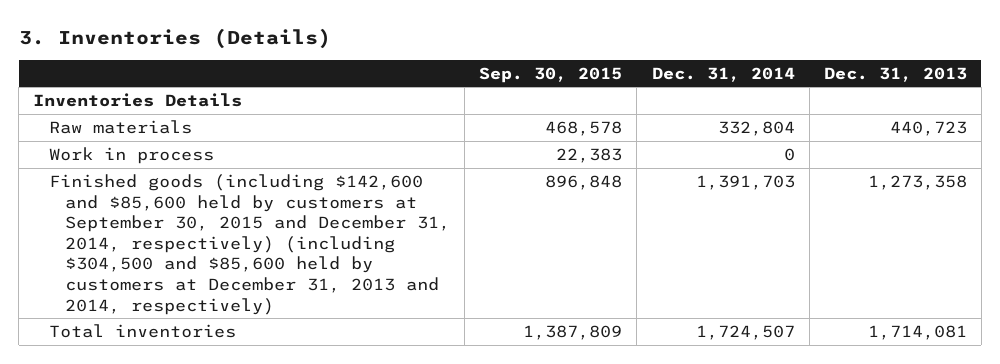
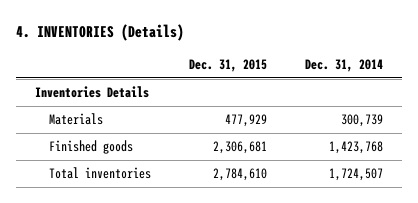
[18,27,331,49] 3. Inventories (Details) -> [16,24,185,42] 4. INVENTORIES (Details)
[479,66,623,83] Sep. 30, 2015 -> none
[823,66,967,82] Dec. 31, 2013 -> none
none -> [189,59,268,73] Dec. 31, 2015
[49,146,215,164] Work in process -> none
[49,173,451,315] Finished goods (including $142,600 and $85,600 held by customers at September 30, 2015 and December 31, 2014, respectively) (including $304,500 and $85,600 held by customers at December 31, 2013 and 2014, respectively) -> none
[49,119,193,134] Raw materials -> [48,113,103,126] Materials
[717,120,795,136] 332,804 -> [341,114,384,128] 300,739
none -> [48,140,133,155] Finished goods

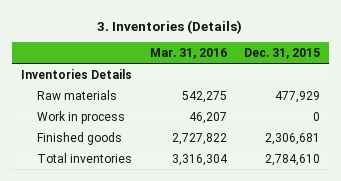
[16,24,185,42] 4. INVENTORIES (Details) -> [97,19,243,34] 3. Inventories (Details)
[305,59,384,73] Dec. 31, 2014 -> none
none -> [149,48,227,60] Mar. 31, 2016
[48,113,103,126] Materials -> [37,89,118,100] Raw materials
none -> [37,110,126,124] Work in process

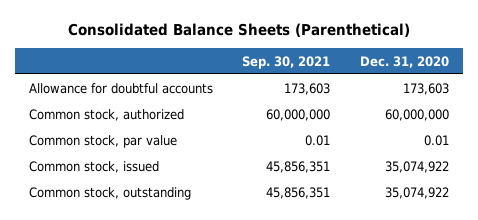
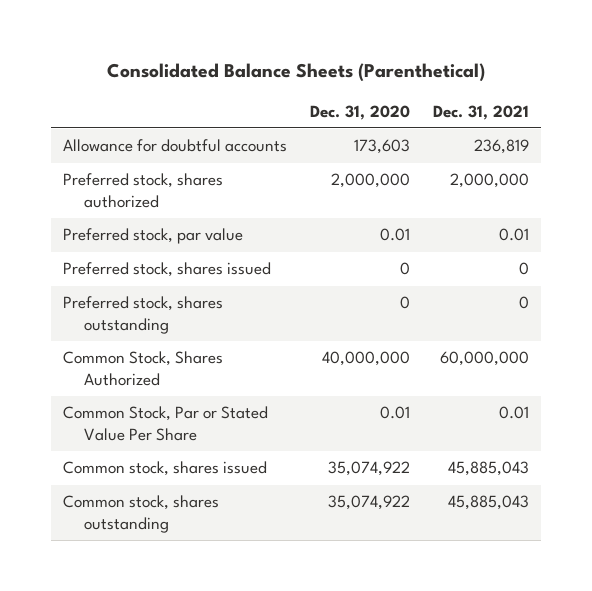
[242,55,331,69] Sep. 30, 2021 -> none
none -> [433,104,530,120] Dec. 31, 2021
none -> [62,173,223,208] Preferred stock, shares authorized
none -> [62,228,243,245] Preferred stock, par value
none -> [62,262,271,278] Preferred stock, shares issued
none -> [62,296,223,334] Preferred stock, shares outstanding
[29,108,185,121] Common stock, authorized -> [62,351,223,386] Common Stock, Shares Authorized
[384,108,449,121] 60,000,000 -> [321,351,410,367] 40,000,000
[29,134,178,148] Common stock, par value -> [62,406,268,441] Common Stock, Par or Stated Value Per Share
[29,160,160,173] Common stock, issued -> [62,461,267,477] Common stock, shares issued
[29,186,192,200] Common stock, outstanding -> [62,495,219,533] Common stock, shares outstanding

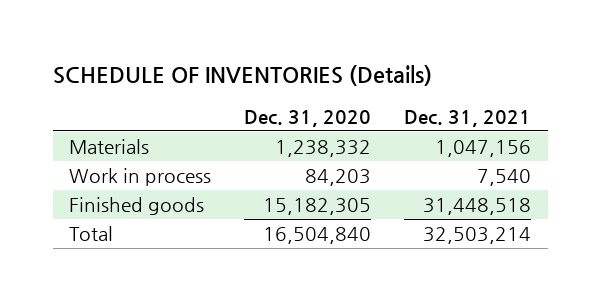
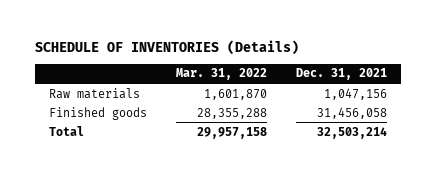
[244,109,372,127] Dec. 31, 2020 -> none
none -> [175,68,267,81] Mar. 31, 2022
[69,168,212,187] Work in process -> none
[69,139,150,155] Materials -> [49,87,141,99] Raw materials
[423,198,532,216] 31,448,518 -> [316,106,387,119] 31,456,058

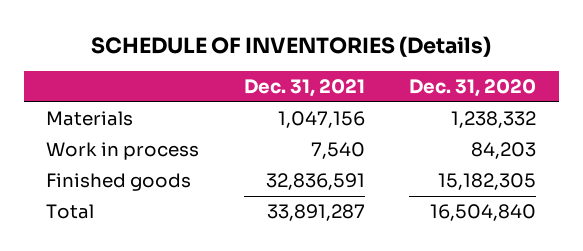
[175,68,267,81] Mar. 31, 2022 -> none
none -> [409,79,537,98] Dec. 31, 2020
[49,87,141,99] Raw materials -> [46,111,134,127] Materials
none -> [46,142,200,161] Work in process
[316,106,387,119] 31,456,058 -> [265,173,365,191] 32,836,591
[316,126,387,139] 32,503,214 -> [266,204,365,222] 33,891,287

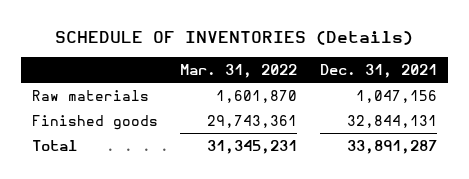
[409,79,537,98] Dec. 31, 2020 -> none
none -> [180,63,298,78] Mar. 31, 2022
[46,142,200,161] Work in process -> none
[46,111,134,127] Materials -> [32,89,150,101] Raw materials
[265,173,365,191] 32,836,591 -> [346,114,437,128] 32,844,131

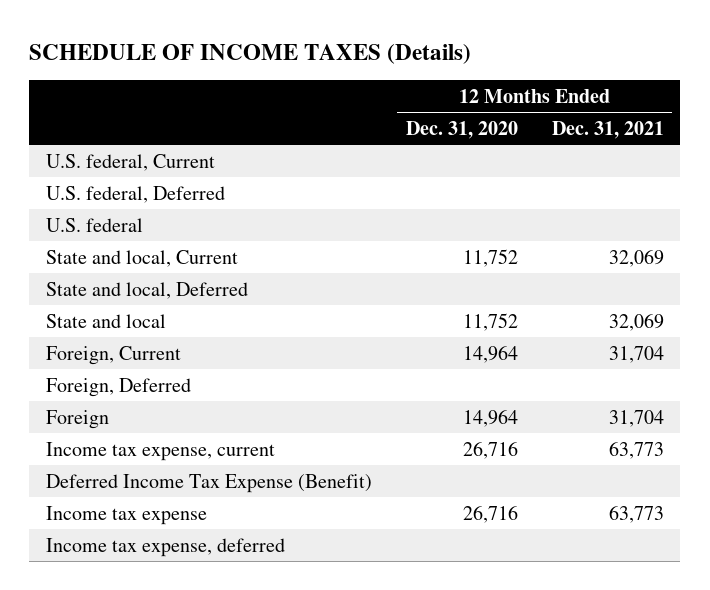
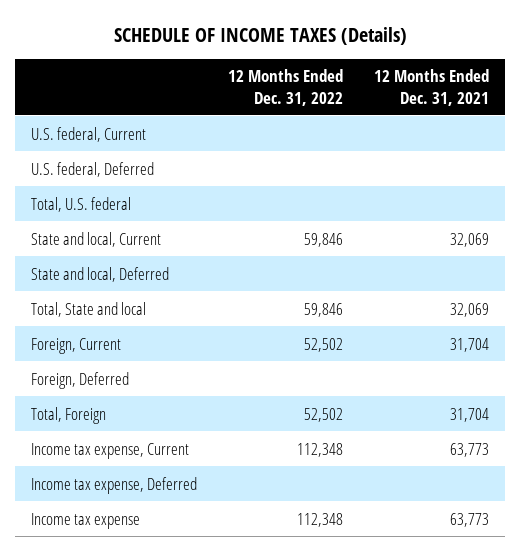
[405,120,518,139] Dec. 31, 2020 -> none
none -> [227,69,343,106] 12 Months Ended Dec. 31, 2022
[46,217,144,232] U.S. federal -> [30,196,131,212] Total, U.S. federal
[46,313,167,328] State and local -> [30,301,146,317] Total, State and local
[46,409,110,429] Foreign -> [30,406,106,424] Total, Foreign
[46,441,276,461] Income tax expense, current -> [30,442,189,459] Income tax expense, Current
[46,473,373,493] Deferred Income Tax Expense (Benefit) -> [30,476,197,494] Income tax expense, Deferred
[46,537,286,557] Income tax expense, deferred -> none

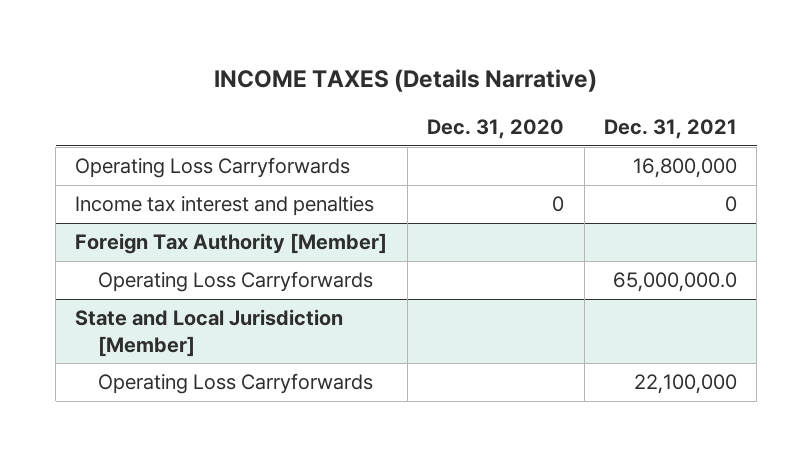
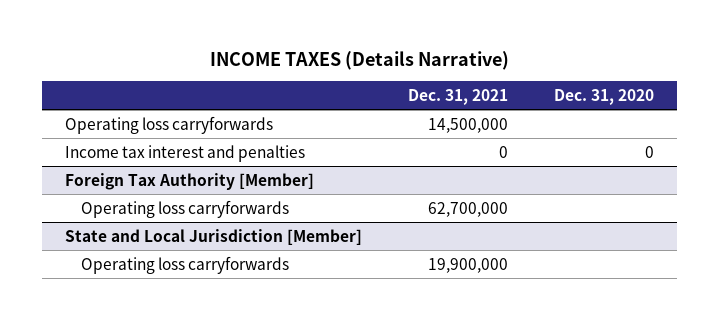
[75,157,351,179] Operating Loss Carryforwards -> [64,115,273,134] Operating loss carryforwards
[632,158,737,179] 16,800,000 -> [428,117,509,133] 14,500,000
[97,271,373,293] Operating Loss Carryforwards -> [81,199,290,218] Operating loss carryforwards
[612,272,737,293] 65,000,000.0 -> [428,201,509,217] 62,700,000
[97,373,373,395] Operating Loss Carryforwards -> [81,255,290,274] Operating loss carryforwards
[633,374,737,395] 22,100,000 -> [428,257,509,273] 19,900,000

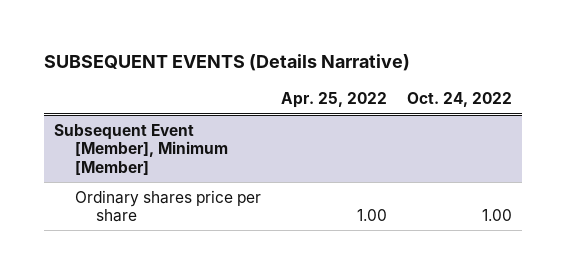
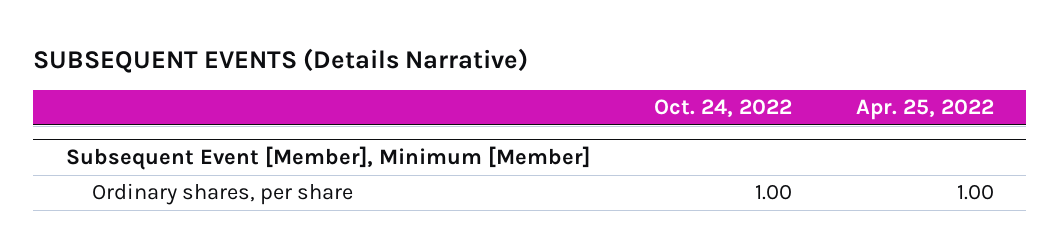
[75,189,262,223] Ordinary shares price per share -> [92,183,354,206] Ordinary shares, per share

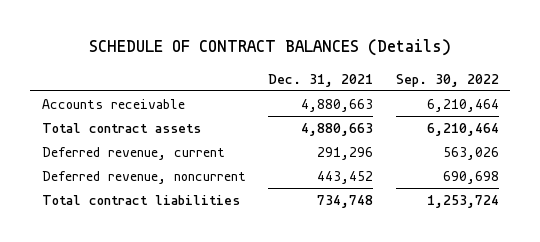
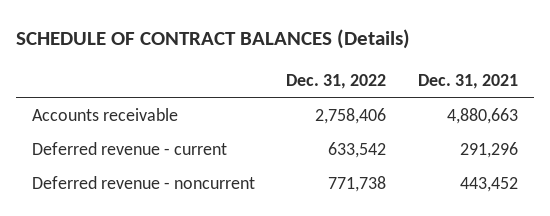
[395,73,499,87] Sep. 30, 2022 -> none
none -> [286,73,387,89] Dec. 31, 2022
[41,123,201,134] Total contract assets -> none
[41,195,240,206] Total contract liabilities -> none
[41,147,225,161] Deferred revenue, current -> [32,142,228,156] Deferred revenue - current
[41,171,246,185] Deferred revenue, noncurrent -> [32,176,256,190] Deferred revenue - noncurrent

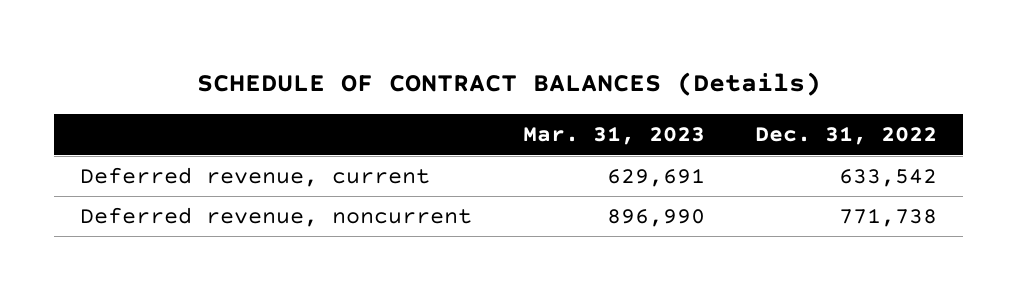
[417,73,518,89] Dec. 31, 2021 -> none
none -> [522,126,705,146] Mar. 31, 2023
[32,108,179,122] Accounts receivable -> none
[32,142,228,156] Deferred revenue - current -> [79,167,430,188] Deferred revenue, current
[32,176,256,190] Deferred revenue - noncurrent -> [79,207,472,228] Deferred revenue, noncurrent

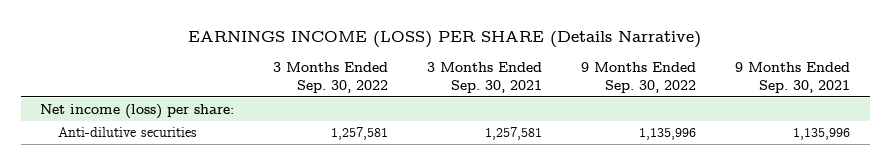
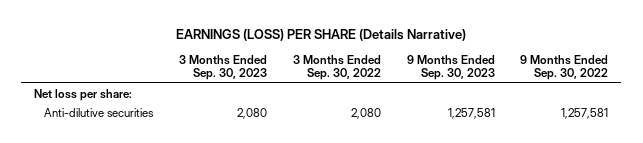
[188,31,702,49] EARNINGS INCOME (LOSS) PER SHARE (Details Narrative) -> [176,28,467,41] EARNINGS (LOSS) PER SHARE (Details Narrative)
[427,62,543,93] 3 Months Ended Sep. 30, 2021 -> none
[735,62,851,93] 9 Months Ended Sep. 30, 2021 -> none
none -> [178,55,267,81] 3 Months Ended Sep. 30, 2023
none -> [406,55,495,81] 9 Months Ended Sep. 30, 2023
[40,104,235,120] Net income (loss) per share: -> [34,88,133,101] Net loss per share:
[331,127,389,141] 1,257,581 -> [350,107,381,119] 2,080
[639,128,697,141] 1,135,996 -> [561,107,609,119] 1,257,581

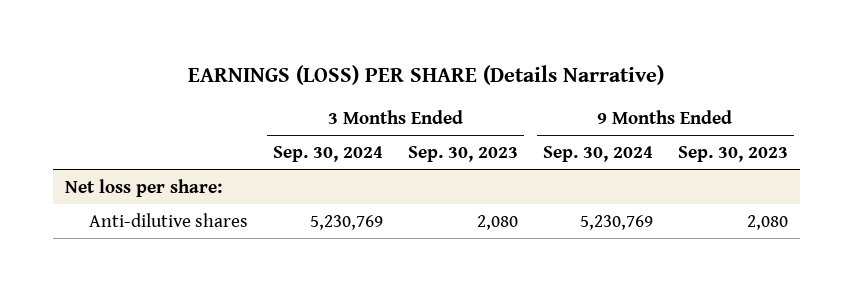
[292,55,381,81] 3 Months Ended Sep. 30, 2022 -> none
[520,55,609,81] 9 Months Ended Sep. 30, 2022 -> none
none -> [273,146,384,163] Sep. 30, 2024
none -> [542,146,653,163] Sep. 30, 2024
[44,107,155,117] Anti-dilutive securities -> [89,213,249,228] Anti-dilutive shares
[447,107,495,119] 1,257,581 -> [746,215,788,231] 2,080

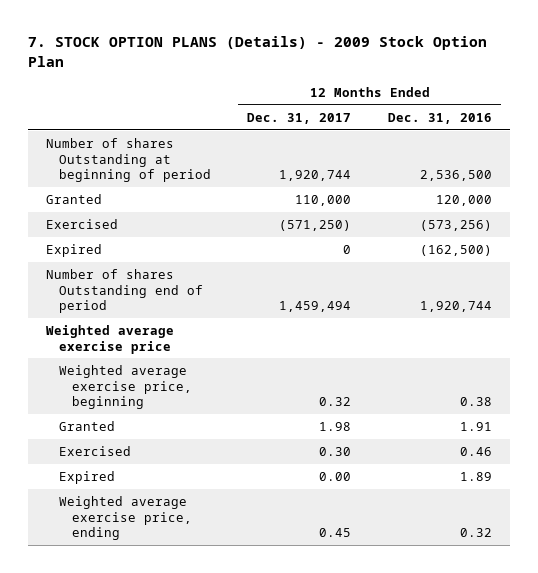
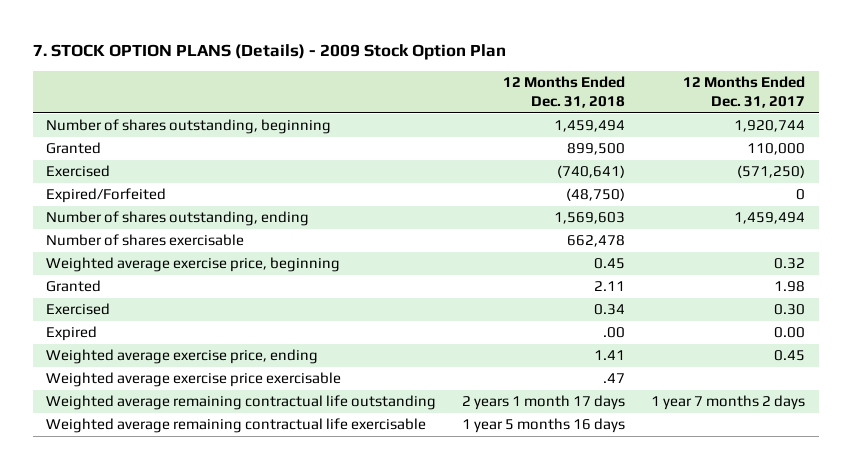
[387,112,492,124] Dec. 31, 2016 -> none
none -> [503,75,626,109] 12 Months Ended Dec. 31, 2018
[45,138,212,182] Number of shares Outstanding at beginning of period -> [45,119,331,135] Number of shares outstanding, beginning
[45,325,174,354] Weighted average exercise price -> none
[45,244,102,258] Expired -> [45,188,166,204] Expired/Forfeited
[45,269,204,313] Number of shares Outstanding end of period -> [45,211,309,227] Number of shares outstanding, ending
none -> [45,234,244,247] Number of shares exercisable
none -> [45,372,341,388] Weighted average exercise price exercisable
none -> [45,395,436,411] Weighted average remaining contractual life outstanding
none -> [45,418,426,434] Weighted average remaining contractual life exercisable

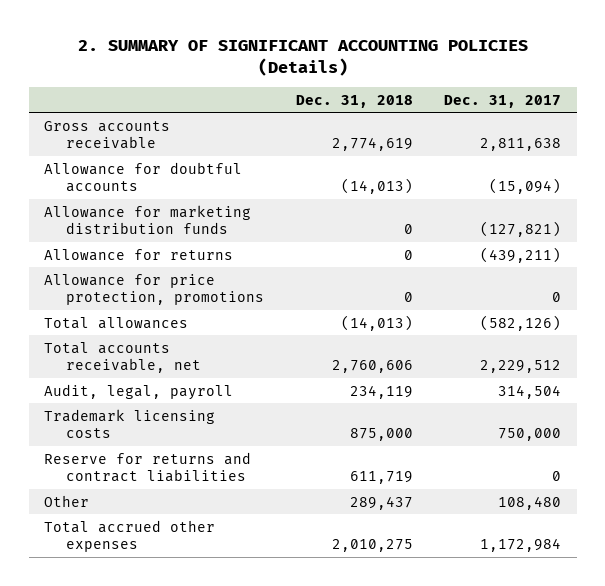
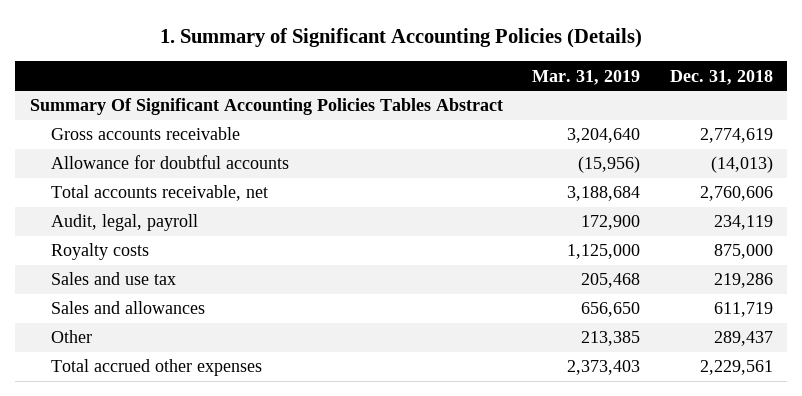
[77,39,528,76] 2. SUMMARY OF SIGNIFICANT ACCOUNTING POLICIES (Details) -> [160,28,643,49] 1. Summary of Significant Accounting Policies (Details)
[443,94,561,108] Dec. 31, 2017 -> none
none -> [532,69,641,85] Mar. 31, 2019
none -> [29,98,503,116] Summary Of Significant Accounting Policies Tables Abstract
[44,204,252,234] Allowance for marketing distribution funds -> none
[44,248,234,261] Allowance for returns -> none
[44,273,265,305] Allowance for price protection, promotions -> none
[44,316,189,329] Total allowances -> none
[44,408,216,438] Trademark licensing costs -> [51,243,150,261] Royalty costs
none -> [51,272,177,286] Sales and use tax
[44,451,252,482] Reserve for returns and contract liabilities -> [51,301,206,315] Sales and allowances
[331,538,413,552] 2,010,275 -> [699,360,773,376] 2,229,561

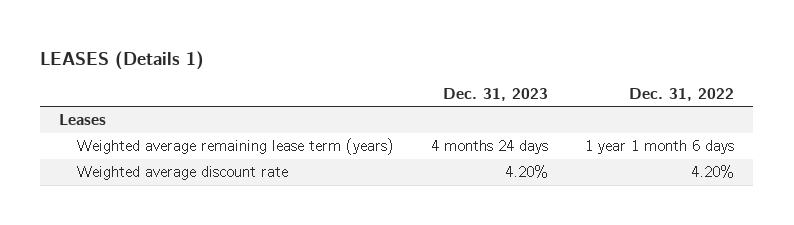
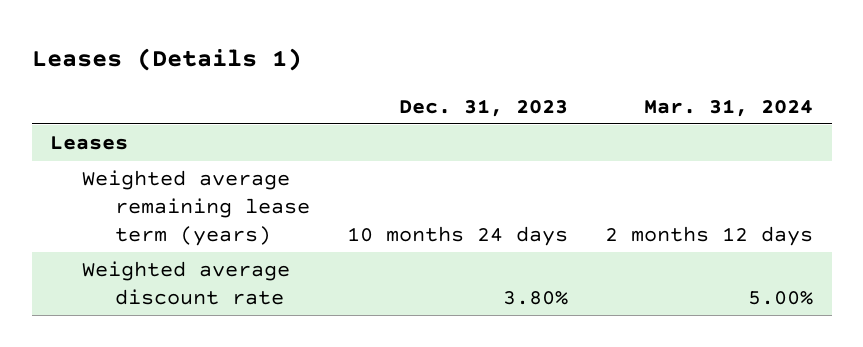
[40,50,205,70] LEASES (Details 1) -> [31,47,302,71] Leases (Details 1)
[629,88,735,102] Dec. 31, 2022 -> none
none -> [644,98,814,117] Mar. 31, 2024
[431,140,549,155] 4 months 24 days -> [347,225,569,246] 10 months 24 days
[505,165,549,179] 4.20% -> [503,291,569,306] 3.80%

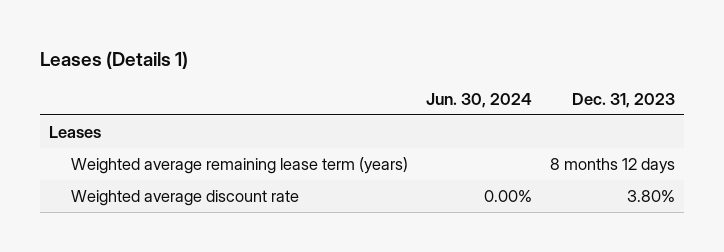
[644,98,814,117] Mar. 31, 2024 -> none
none -> [425,92,532,108] Jun. 30, 2024
[347,225,569,246] 10 months 24 days -> [549,158,675,175] 8 months 12 days

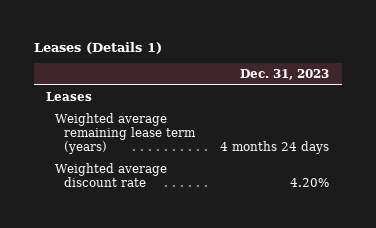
[425,92,532,108] Jun. 30, 2024 -> none
[549,158,675,175] 8 months 12 days -> [220,141,330,155] 4 months 24 days
[626,190,675,203] 3.80% -> [290,178,330,188] 4.20%

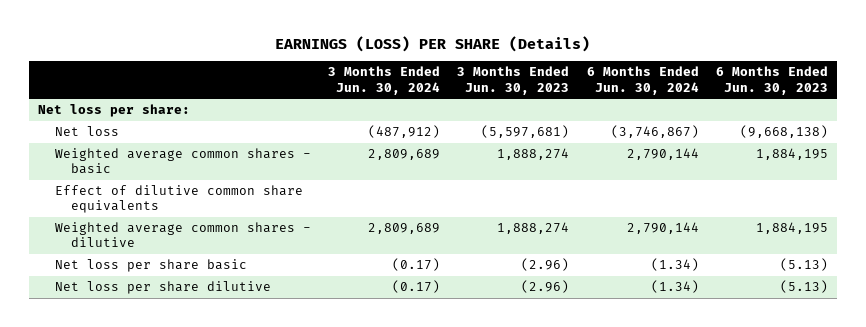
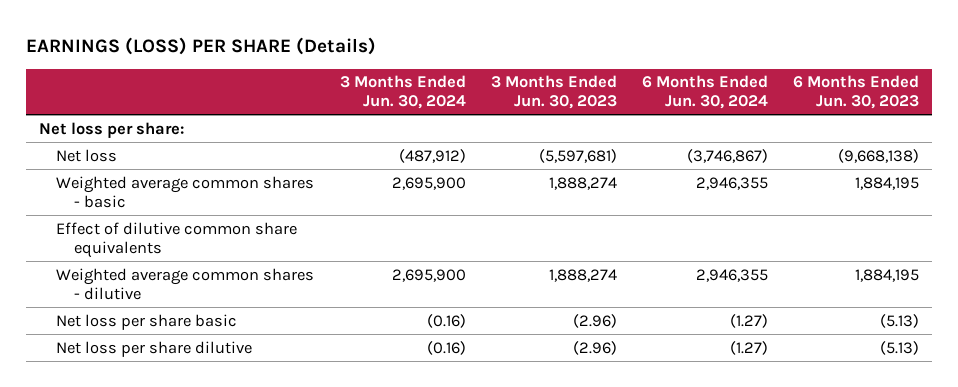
[368,149,441,161] 2,809,689 -> [391,176,466,190] 2,695,900
[626,148,699,161] 2,790,144 -> [696,176,769,190] 2,946,355
[368,223,441,235] 2,809,689 -> [391,268,466,282] 2,695,900
[626,222,699,235] 2,790,144 -> [696,268,769,282] 2,946,355
[392,258,441,272] (0.17) -> [426,313,466,328] (0.16)
[650,258,699,272] (1.34) -> [730,313,769,328] (1.27)
[392,280,441,294] (0.17) -> [426,340,466,355] (0.16)
[650,280,699,294] (1.34) -> [730,340,769,355] (1.27)

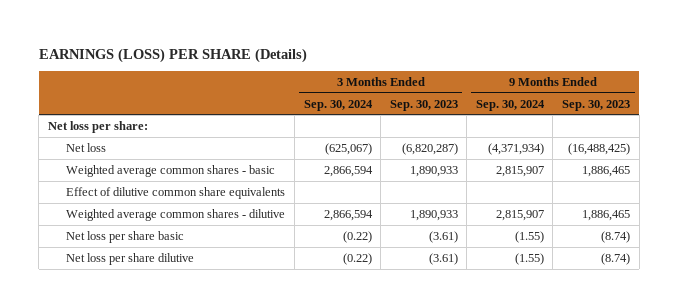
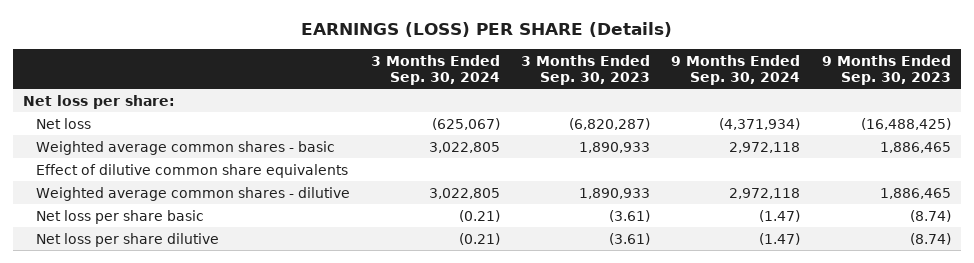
[323,165,373,177] 2,866,594 -> [428,141,500,153] 3,022,805
[495,165,544,177] 2,815,907 -> [729,141,801,153] 2,972,118
[323,209,373,221] 2,866,594 -> [428,187,500,199] 3,022,805
[495,209,544,221] 2,815,907 -> [729,187,801,199] 2,972,118
[342,230,372,243] (0.22) -> [458,209,500,222] (0.21)
[514,230,544,243] (1.55) -> [759,209,801,222] (1.47)
[342,252,372,265] (0.22) -> [458,232,500,245] (0.21)
[514,252,544,265] (1.55) -> [759,232,801,245] (1.47)

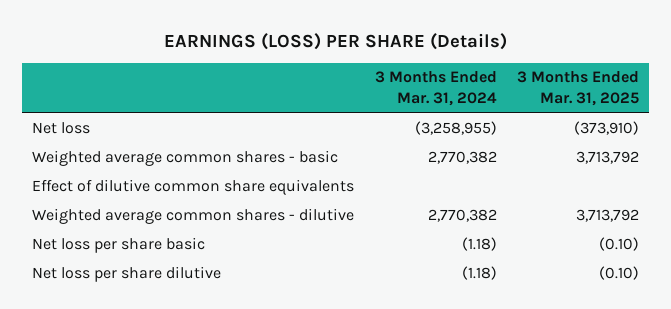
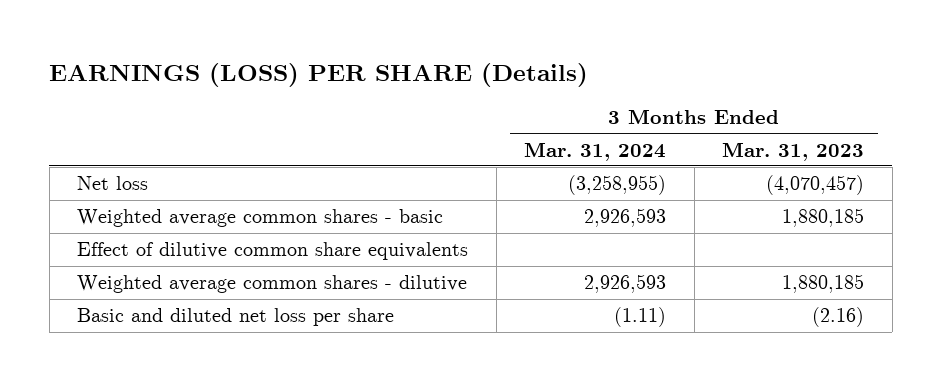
[516,71,639,106] 3 Months Ended Mar. 31, 2025 -> none
none -> [722,141,865,161] Mar. 31, 2023
[427,150,497,164] 2,770,382 -> [584,208,667,228] 2,926,593
[32,236,206,253] Net loss per share basic -> none
[427,208,497,222] 2,770,382 -> [584,274,667,294] 2,926,593
[32,265,222,282] Net loss per share dilutive -> [77,308,395,327] Basic and diluted net loss per share
[461,265,497,280] (1.18) -> [614,307,667,328] (1.11)

